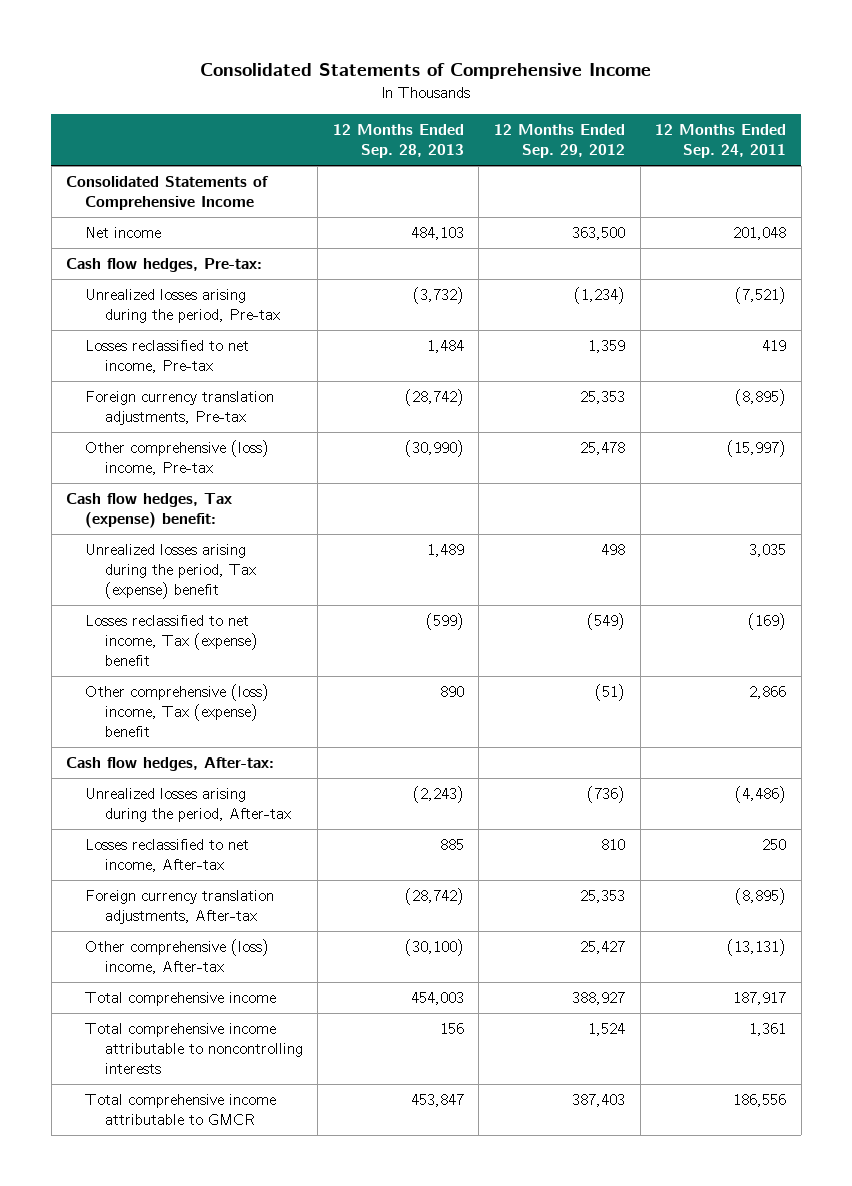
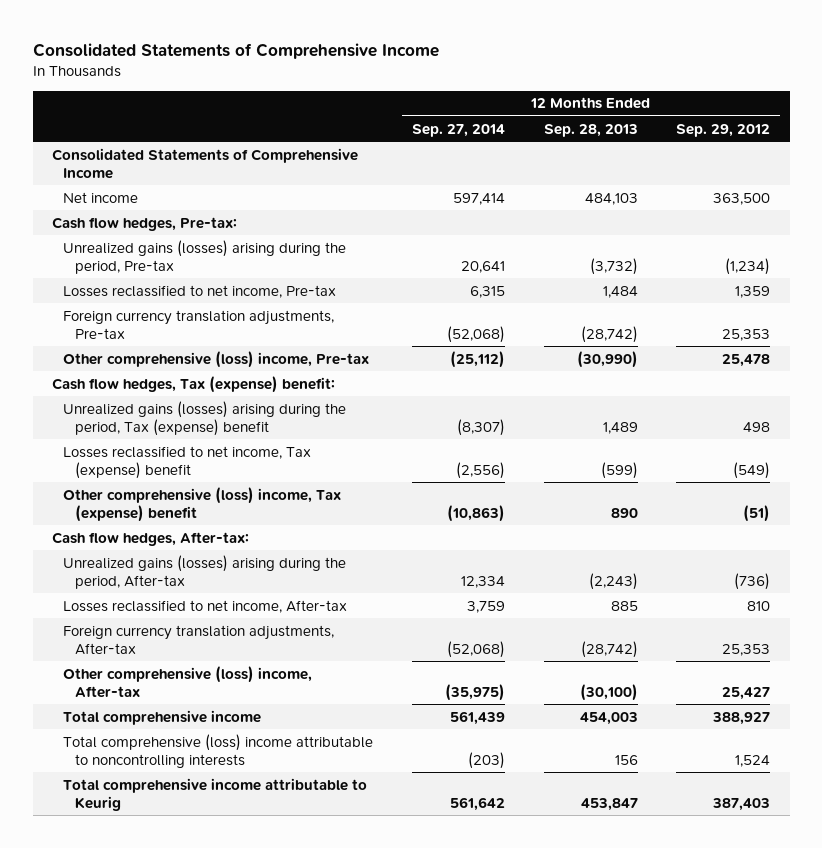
[655,124,787,159] 12 Months Ended Sep. 24, 2011 -> none
none -> [411,123,505,137] Sep. 27, 2014
[85,289,280,324] Unrealized losses arising during the period, Pre-tax -> [63,239,347,274] Unrealized gains (losses) arising during the period, Pre-tax
[85,544,256,600] Unrealized losses arising during the period, Tax (expense) benefit -> [63,400,347,436] Unrealized gains (losses) arising during the period, Tax (expense) benefit
[85,788,291,823] Unrealized losses arising during the period, After-tax -> [63,554,347,589] Unrealized gains (losses) arising during the period, After-tax
[85,1023,303,1075] Total comprehensive income attributable to noncontrolling interests -> [63,733,374,768] Total comprehensive (loss) income attributable to noncontrolling interests
[85,1094,277,1126] Total comprehensive income attributable to GMCR -> [63,777,368,811] Total comprehensive income attributable to Keurig

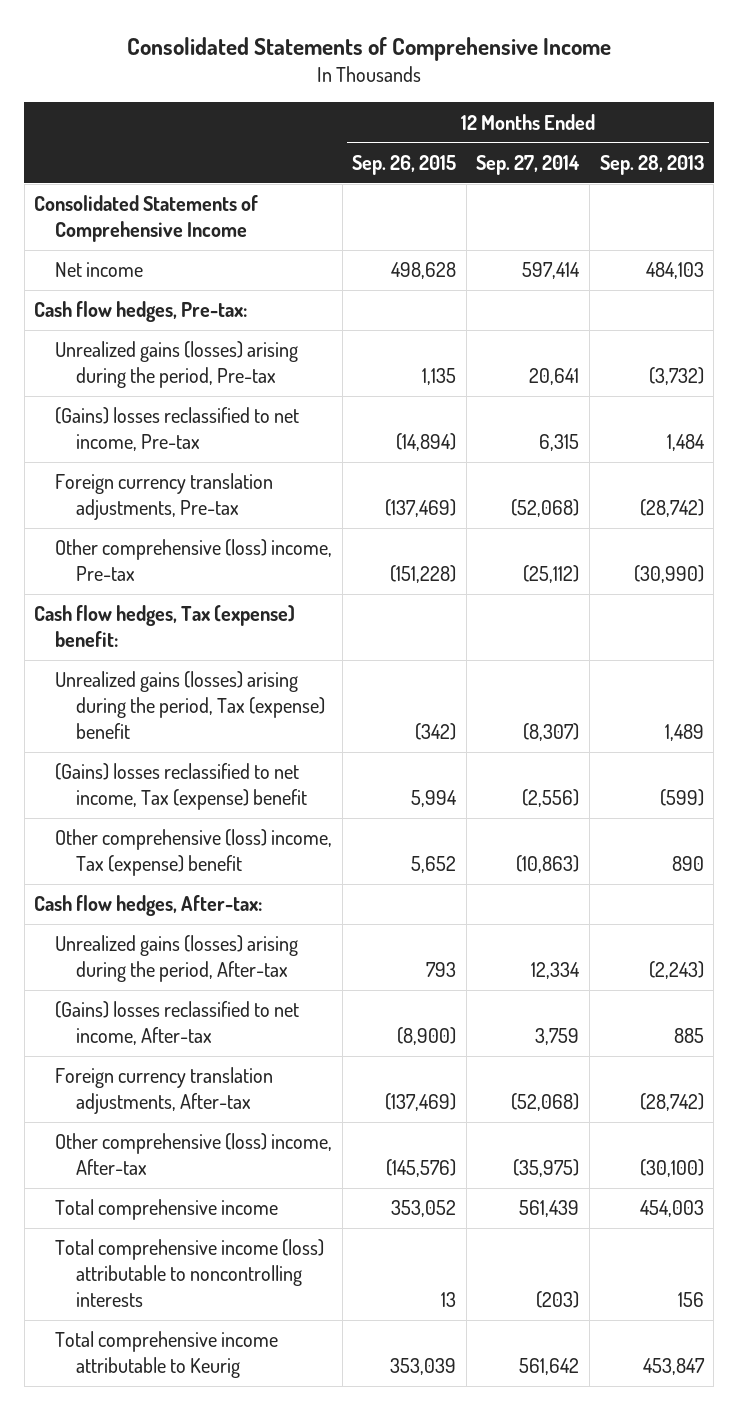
[676,123,771,137] Sep. 29, 2012 -> none
none -> [352,155,457,176] Sep. 26, 2015
[63,284,337,298] Losses reclassified to net income, Pre-tax -> [54,407,299,452] (Gains) losses reclassified to net income, Pre-tax
[63,445,312,479] Losses reclassified to net income, Tax (expense) benefit -> [54,763,307,811] (Gains) losses reclassified to net income, Tax (expense) benefit
[63,599,348,613] Losses reclassified to net income, After-tax -> [54,1001,299,1046] (Gains) losses reclassified to net income, After-tax
[63,733,374,768] Total comprehensive (loss) income attributable to noncontrolling interests -> [54,1239,324,1308] Total comprehensive income (loss) attributable to noncontrolling interests

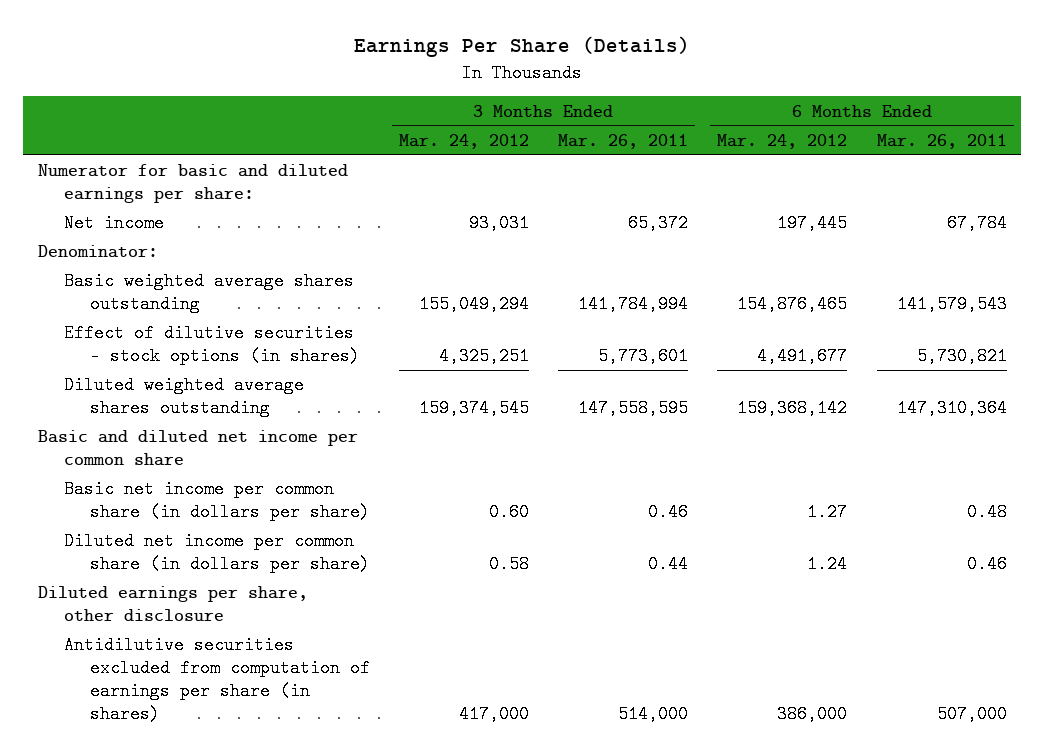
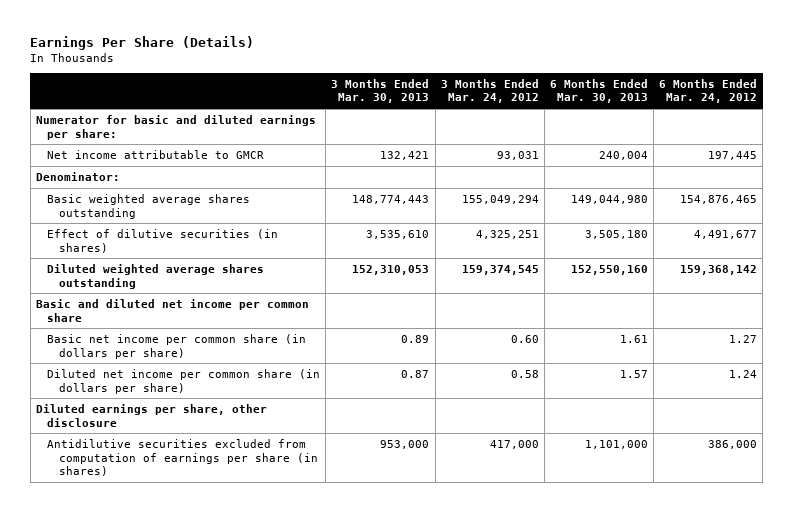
[558,134,689,150] Mar. 26, 2011 -> none
[876,134,1007,150] Mar. 26, 2011 -> none
none -> [331,78,430,104] 3 Months Ended Mar. 30, 2013
none -> [550,78,649,104] 6 Months Ended Mar. 30, 2013
[63,214,164,233] Net income -> [47,149,265,159] Net income attributable to GMCR
[63,324,360,366] Effect of dilutive securities - stock options (in shares) -> [47,228,279,253] Effect of dilutive securities (in shares)

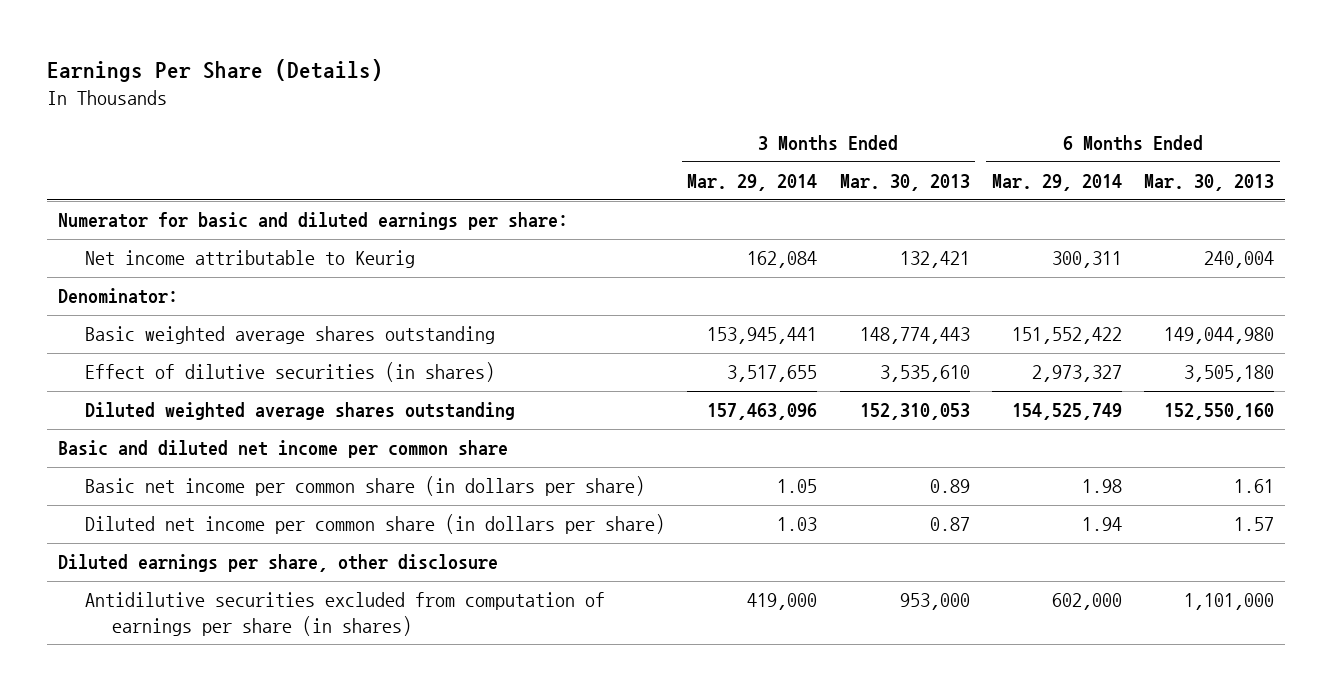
[440,78,539,104] 3 Months Ended Mar. 24, 2012 -> none
[659,78,758,104] 6 Months Ended Mar. 24, 2012 -> none
none -> [687,173,818,191] Mar. 29, 2014
none -> [991,173,1122,191] Mar. 29, 2014
[47,149,265,159] Net income attributable to GMCR -> [84,250,415,269] Net income attributable to Keurig

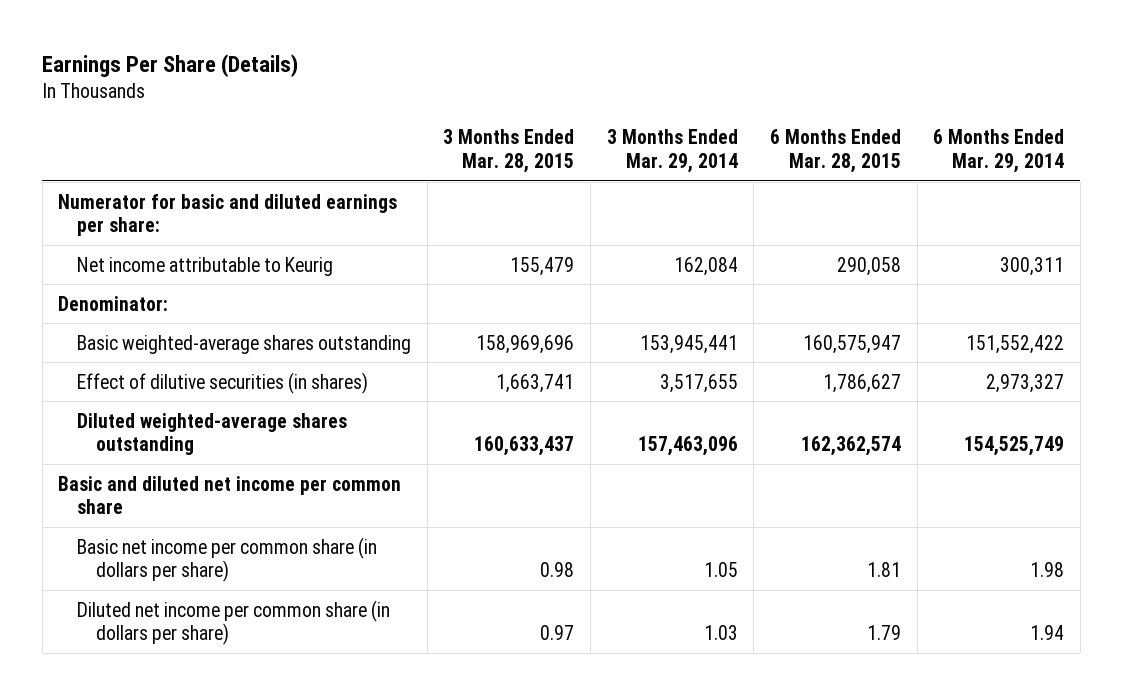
[839,173,970,191] Mar. 30, 2013 -> none
[1144,173,1275,191] Mar. 30, 2013 -> none
none -> [443,129,575,174] 3 Months Ended Mar. 28, 2015
none -> [769,129,901,174] 6 Months Ended Mar. 28, 2015
[84,326,495,345] Basic weighted average shares outstanding -> [77,334,412,354] Basic weighted-average shares outstanding
[84,402,515,421] Diluted weighted average shares outstanding -> [77,412,348,456] Diluted weighted-average shares outstanding
[58,554,499,573] Diluted earnings per share, other disclosure -> none
[84,592,605,636] Antidilutive securities excluded from computation of earnings per share (in shares) -> none

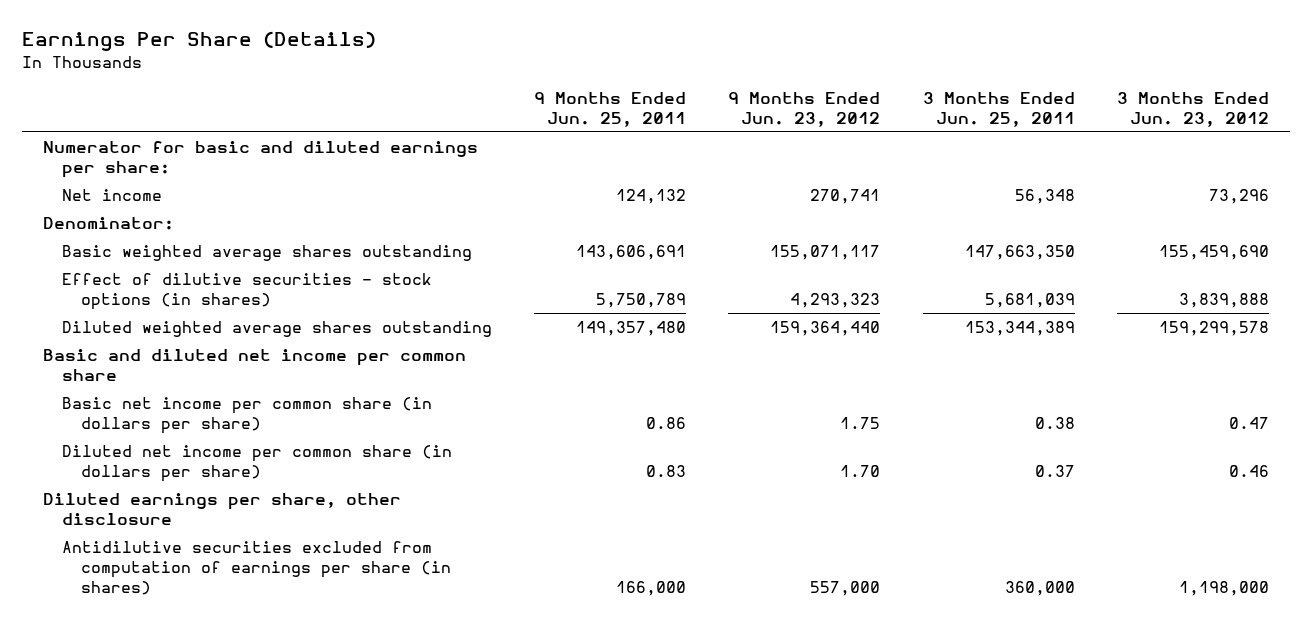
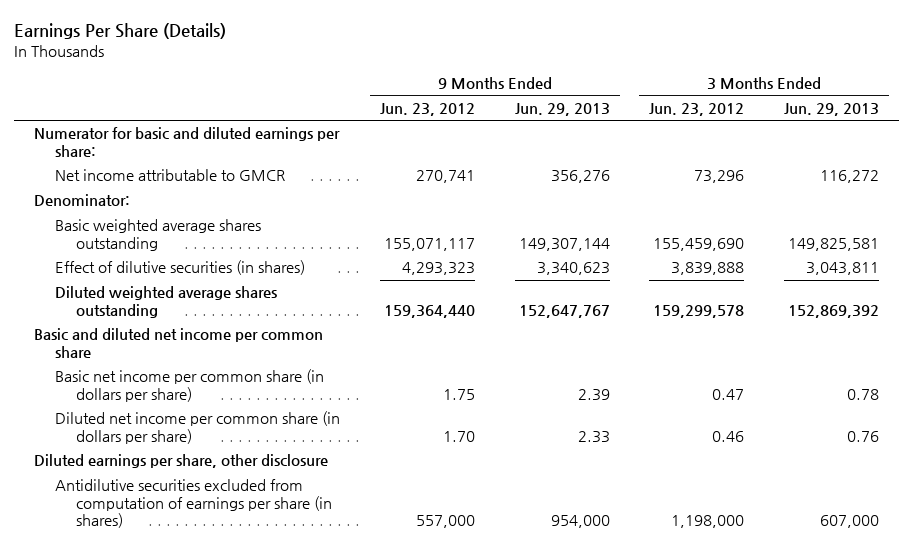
[534,91,687,127] 9 Months Ended Jun. 25, 2011 -> none
[922,91,1075,127] 3 Months Ended Jun. 25, 2011 -> none
none -> [514,102,610,116] Jun. 29, 2013
none -> [784,102,880,116] Jun. 29, 2013
[61,189,162,202] Net income -> [55,169,286,182] Net income attributable to GMCR
[61,273,432,311] Effect of dilutive securities - stock options (in shares) -> [55,260,306,276] Effect of dilutive securities (in shares)

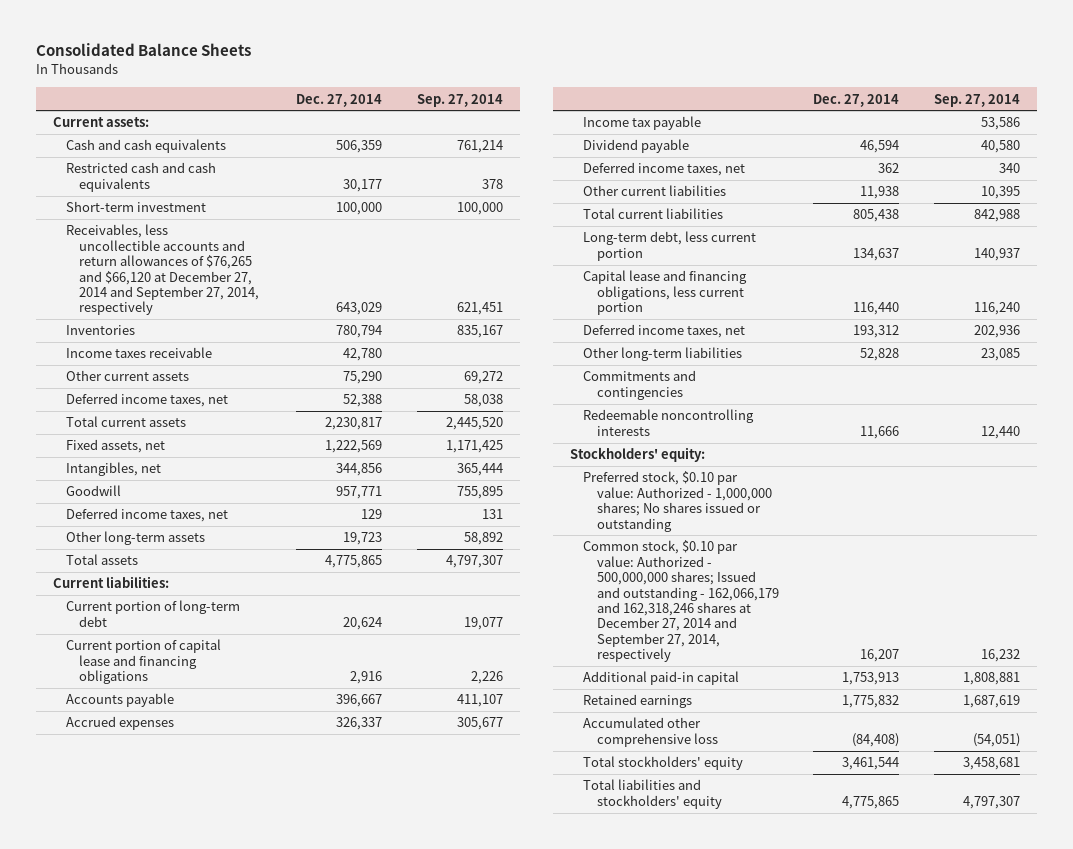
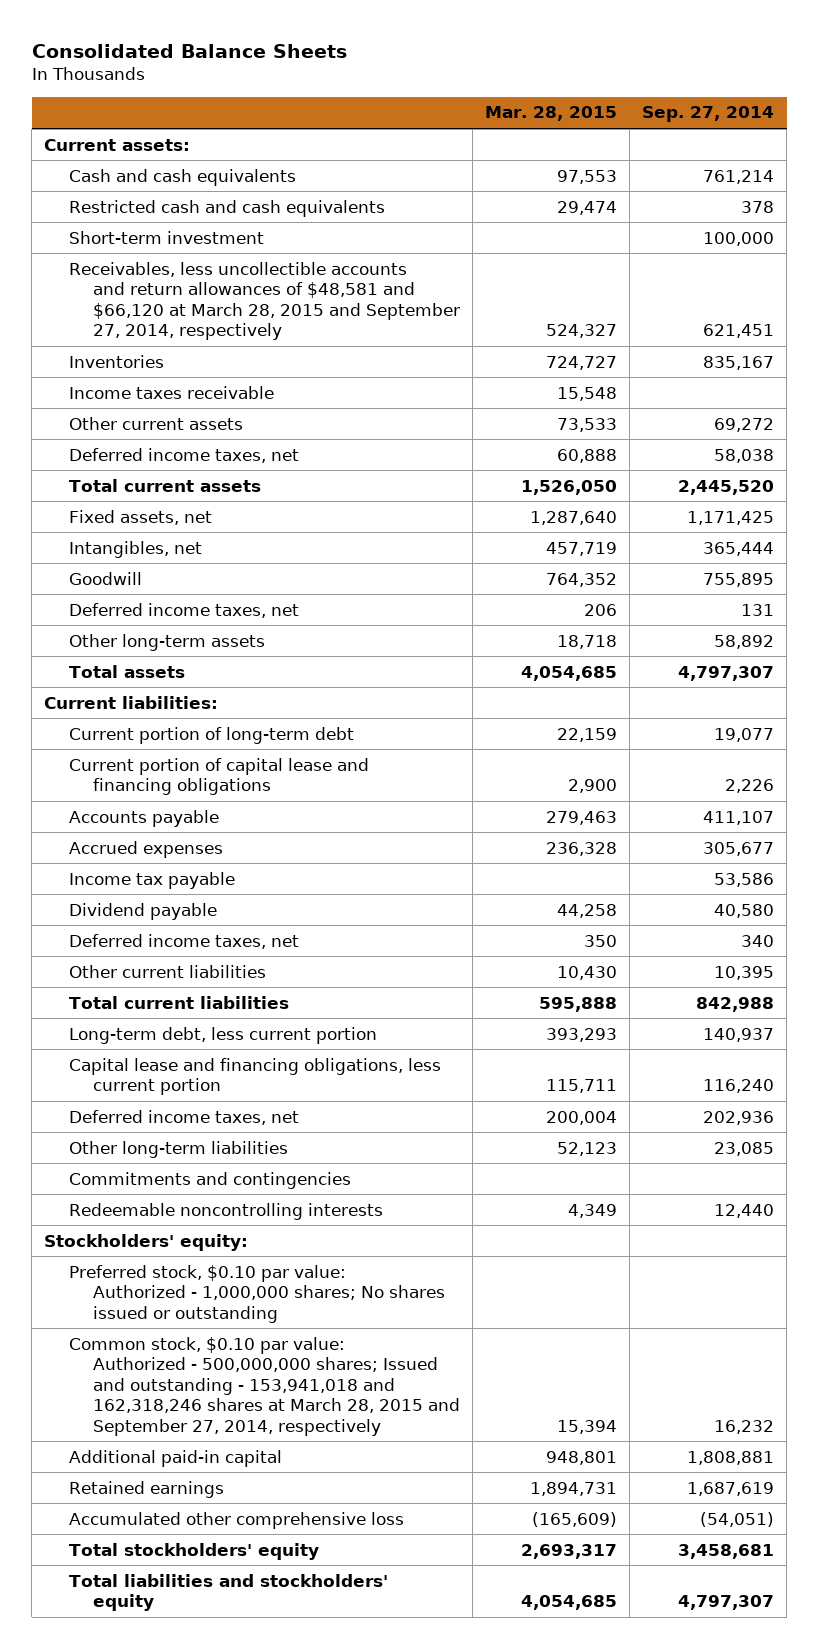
[295,93,382,107] Dec. 27, 2014 -> none
none -> [484,106,617,122] Mar. 28, 2015
[66,224,260,316] Receivables, less uncollectible accounts and return allowances of $76,265 and $66,120 at December 27, 2014 and September 27, 2014, respectively -> [68,261,460,341] Receivables, less uncollectible accounts and return allowances of $48,581 and $66,120 at March 28, 2015 and September 27, 2014, respectively
[583,540,779,662] Common stock, $0.10 par value: Authorized - 500,000,000 shares; Issued and outstanding - 162,066,179 and 162,318,246 shares at December 27, 2014 and September 27, 2014, respectively -> [68,1336,460,1436] Common stock, $0.10 par value: Authorized - 500,000,000 shares; Issued and outstanding - 153,941,018 and 162,318,246 shares at March 28, 2015 and September 27, 2014, respectively

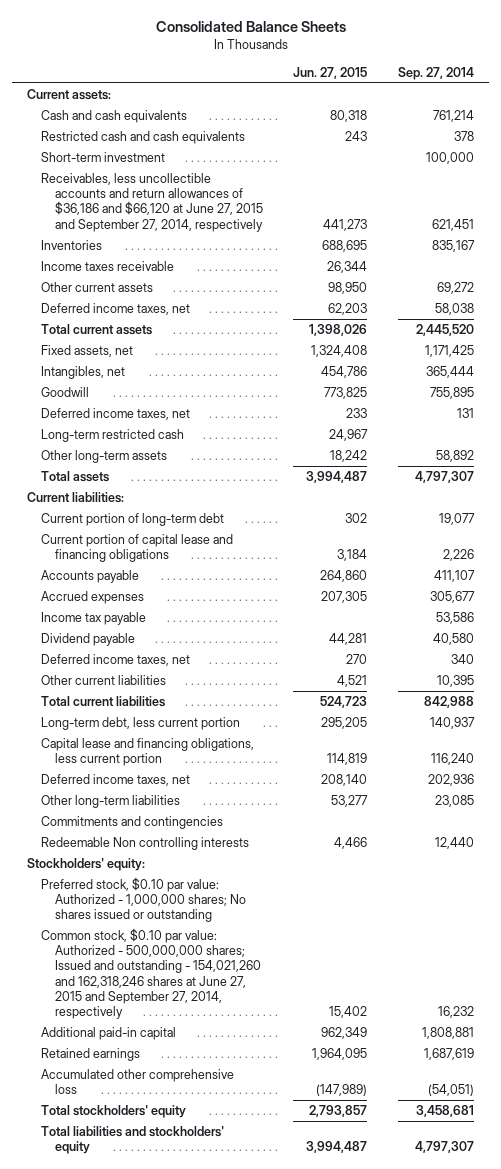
[484,106,617,122] Mar. 28, 2015 -> none
none -> [293,66,368,79] Jun. 27, 2015
[68,261,460,341] Receivables, less uncollectible accounts and return allowances of $48,581 and $66,120 at March 28, 2015 and September 27, 2014, respectively -> [40,173,263,232] Receivables, less uncollectible accounts and return allowances of $36,186 and $66,120 at June 27, 2015 and September 27, 2014, respectively
none -> [40,429,184,443] Long-term restricted cash
[68,1202,383,1220] Redeemable noncontrolling interests -> [40,837,249,851] Redeemable Non controlling interests
[68,1336,460,1436] Common stock, $0.10 par value: Authorized - 500,000,000 shares; Issued and outstanding - 153,941,018 and 162,318,246 shares at March 28, 2015 and September 27, 2014, respectively -> [40,928,261,1019] Common stock, $0.10 par value: Authorized - 500,000,000 shares; Issued and outstanding - 154,021,260 and 162,318,246 shares at June 27, 2015 and September 27, 2014, respectively

